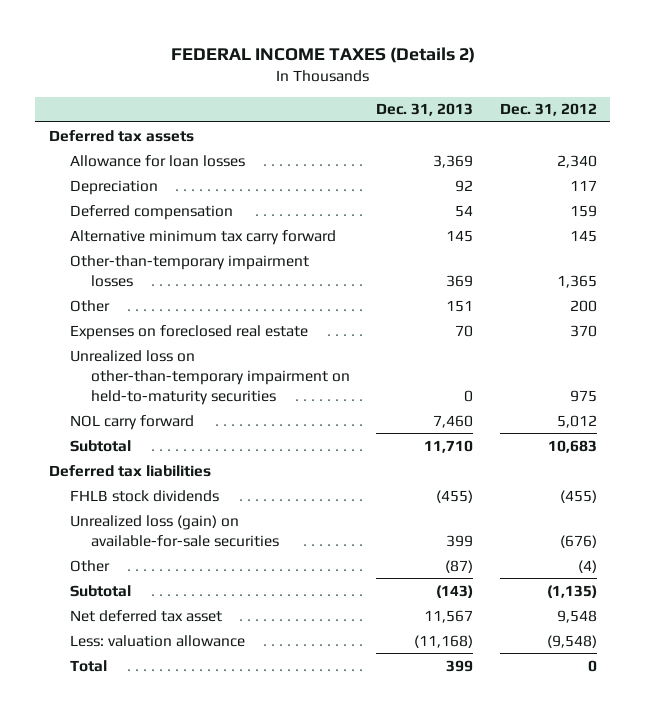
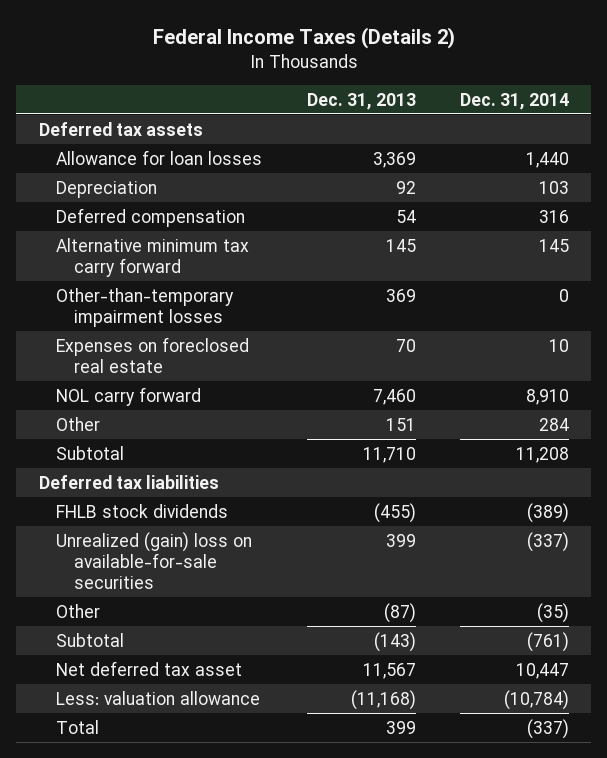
[170,46,475,63] FEDERAL INCOME TAXES (Details 2) -> [152,26,455,49] Federal Income Taxes (Details 2)
[499,103,597,117] Dec. 31, 2012 -> none
none -> [459,92,569,110] Dec. 31, 2014
[69,349,350,405] Unrealized loss on other-than-temporary impairment on held-to-maturity securities -> none
[69,299,110,312] Other -> [56,416,101,431] Other
[69,514,279,547] Unrealized loss (gain) on available-for-sale securities -> [56,531,253,589] Unrealized (gain) loss on available-for-sale securities

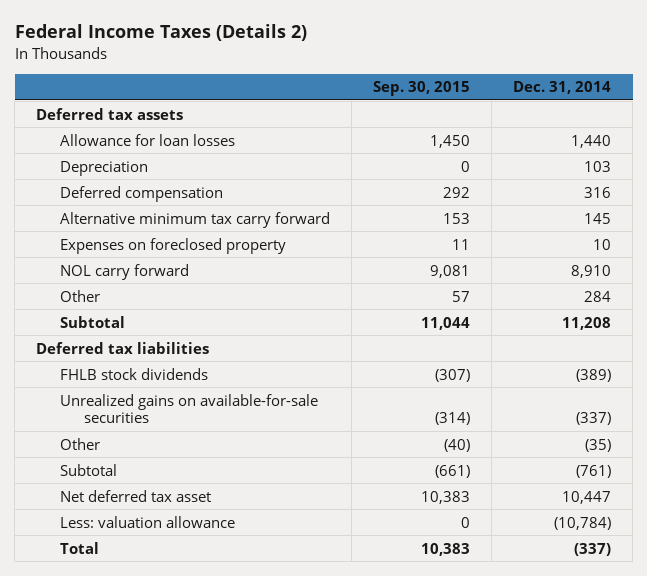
[306,92,416,110] Dec. 31, 2013 -> none
none -> [373,81,471,97] Sep. 30, 2015
[56,287,235,327] Other-than-temporary impairment losses -> none
[56,336,250,373] Expenses on foreclosed real estate -> [60,237,287,254] Expenses on foreclosed property
[56,531,253,589] Unrealized (gain) loss on available-for-sale securities -> [60,393,319,424] Unrealized gains on available-for-sale securities

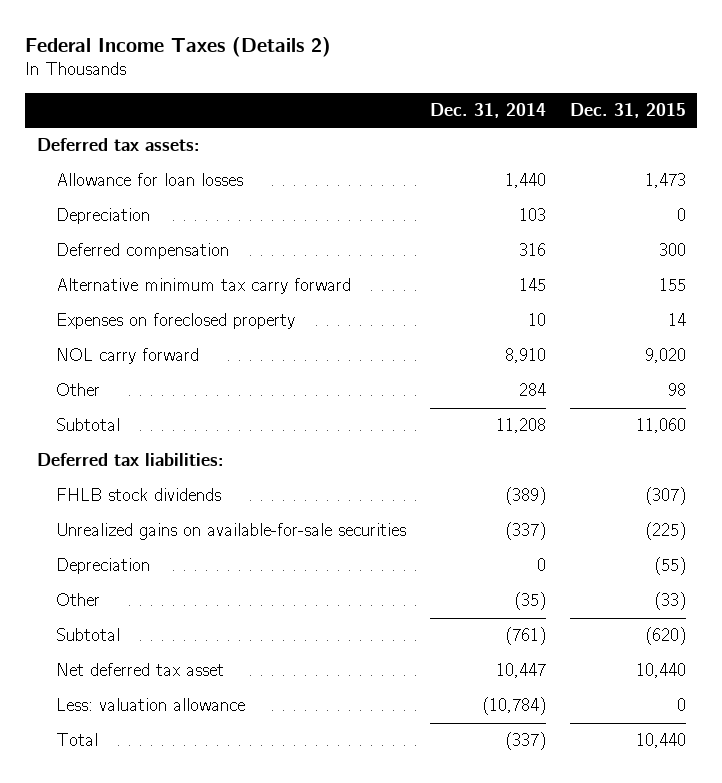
[373,81,471,97] Sep. 30, 2015 -> none
none -> [569,102,686,118] Dec. 31, 2015
[36,107,184,120] Deferred tax assets -> [36,138,200,152] Deferred tax assets:
[36,341,210,354] Deferred tax liabilities -> [36,453,224,467] Deferred tax liabilities:
none -> [56,558,151,575] Depreciation

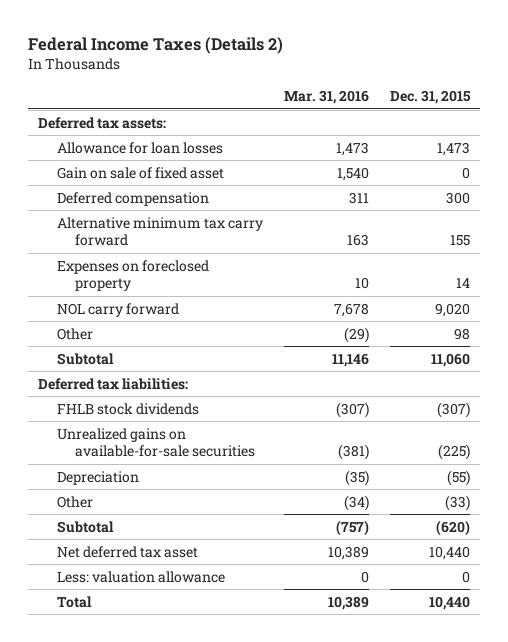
[429,102,546,118] Dec. 31, 2014 -> none
none -> [283,89,369,104] Mar. 31, 2016
[56,208,151,225] Depreciation -> none
none -> [56,166,224,179] Gain on sale of fixed asset

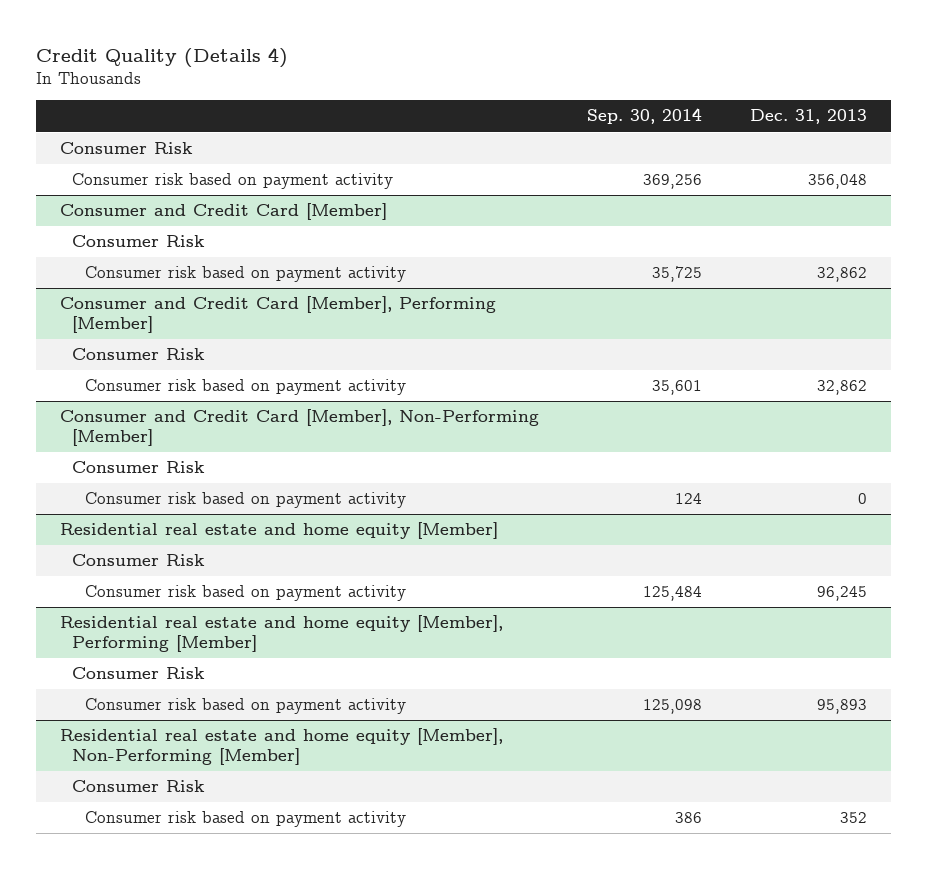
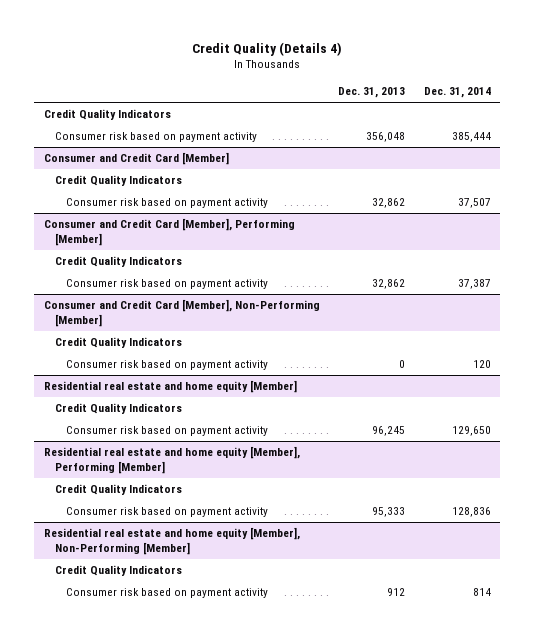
[586,108,702,125] Sep. 30, 2014 -> none
none -> [423,87,491,99] Dec. 31, 2014
[60,142,194,155] Consumer Risk -> none
none -> [43,109,171,121] Credit Quality Indicators
[72,235,206,248] Consumer Risk -> none
none -> [55,175,183,187] Credit Quality Indicators
[72,348,206,361] Consumer Risk -> none
none -> [55,256,183,268] Credit Quality Indicators
[72,461,206,474] Consumer Risk -> none
none -> [55,337,183,349] Credit Quality Indicators
[72,554,206,567] Consumer Risk -> none
none -> [55,403,183,415] Credit Quality Indicators
[72,667,206,680] Consumer Risk -> none
none -> [55,484,183,496] Credit Quality Indicators
[816,699,867,715] 95,893 -> [372,507,406,518] 95,333
[72,780,206,793] Consumer Risk -> none
none -> [55,565,183,577] Credit Quality Indicators
[839,812,867,824] 352 -> [387,588,406,597] 912

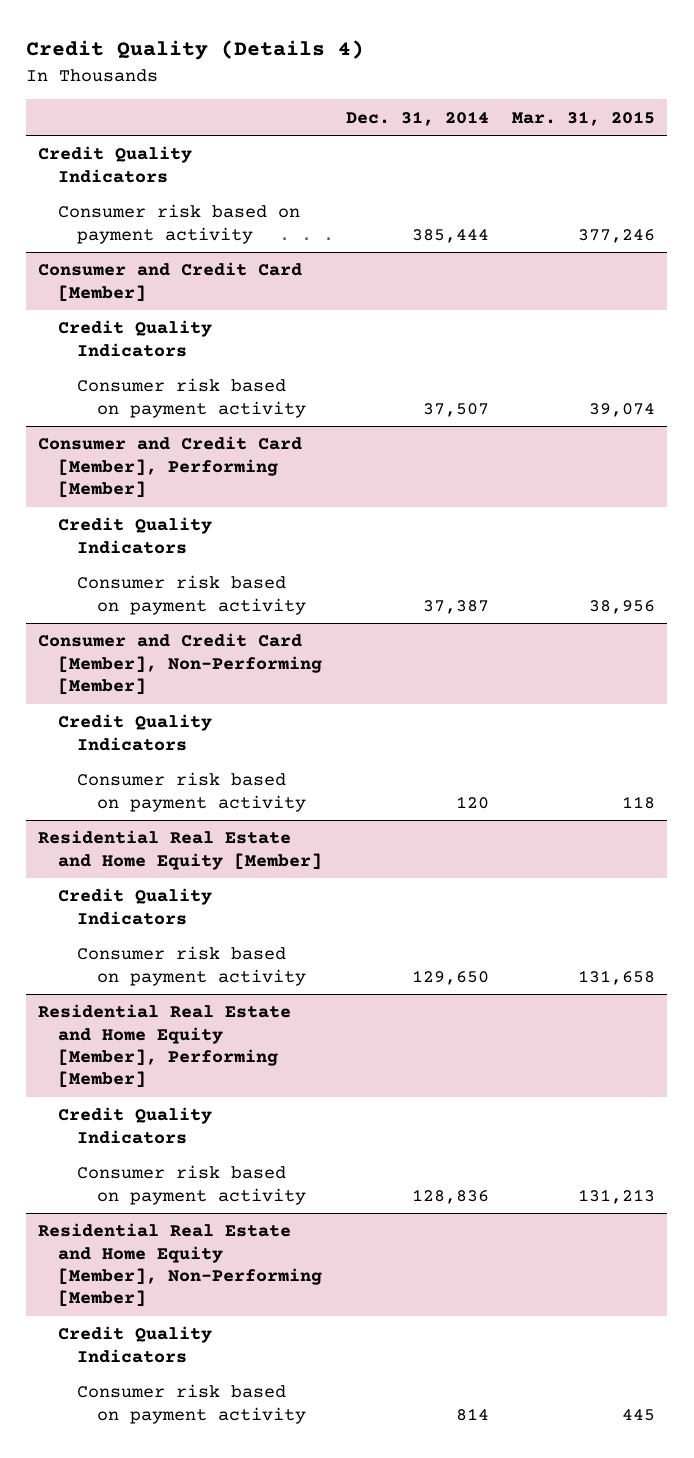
[338,87,406,99] Dec. 31, 2013 -> none
none -> [512,110,656,126] Mar. 31, 2015
[43,380,297,394] Residential real estate and home equity [Member] -> [38,830,322,870] Residential Real Estate and Home Equity [Member]
[43,446,300,475] Residential real estate and home equity [Member], Performing [Member] -> [38,1004,292,1089] Residential Real Estate and Home Equity [Member], Performing [Member]
[43,527,300,556] Residential real estate and home equity [Member], Non-Performing [Member] -> [38,1223,322,1308] Residential Real Estate and Home Equity [Member], Non-Performing [Member]

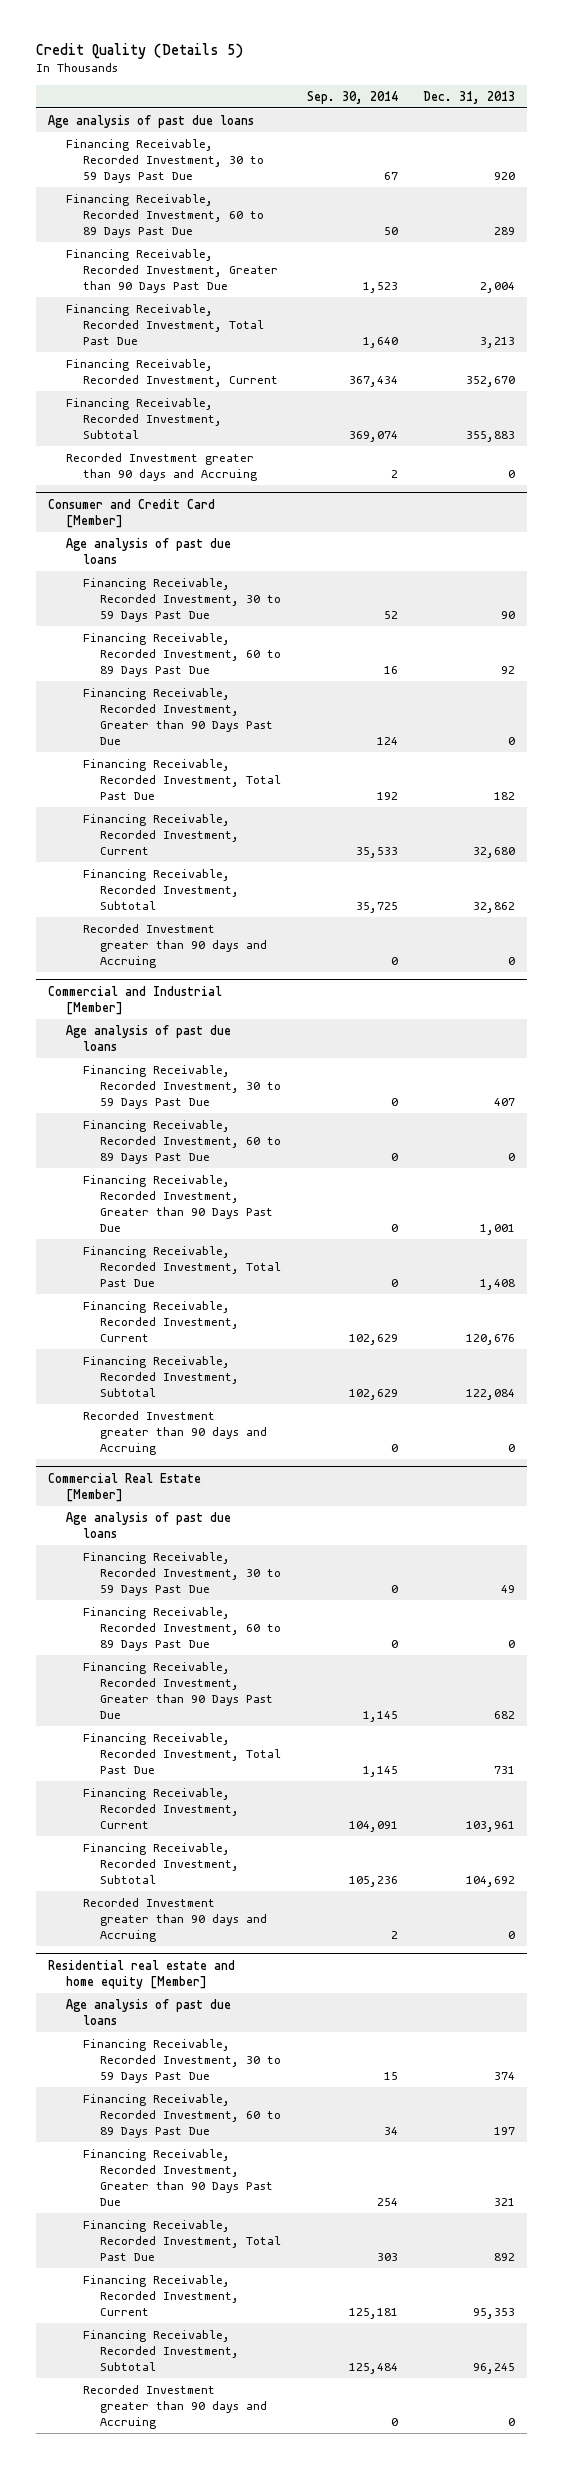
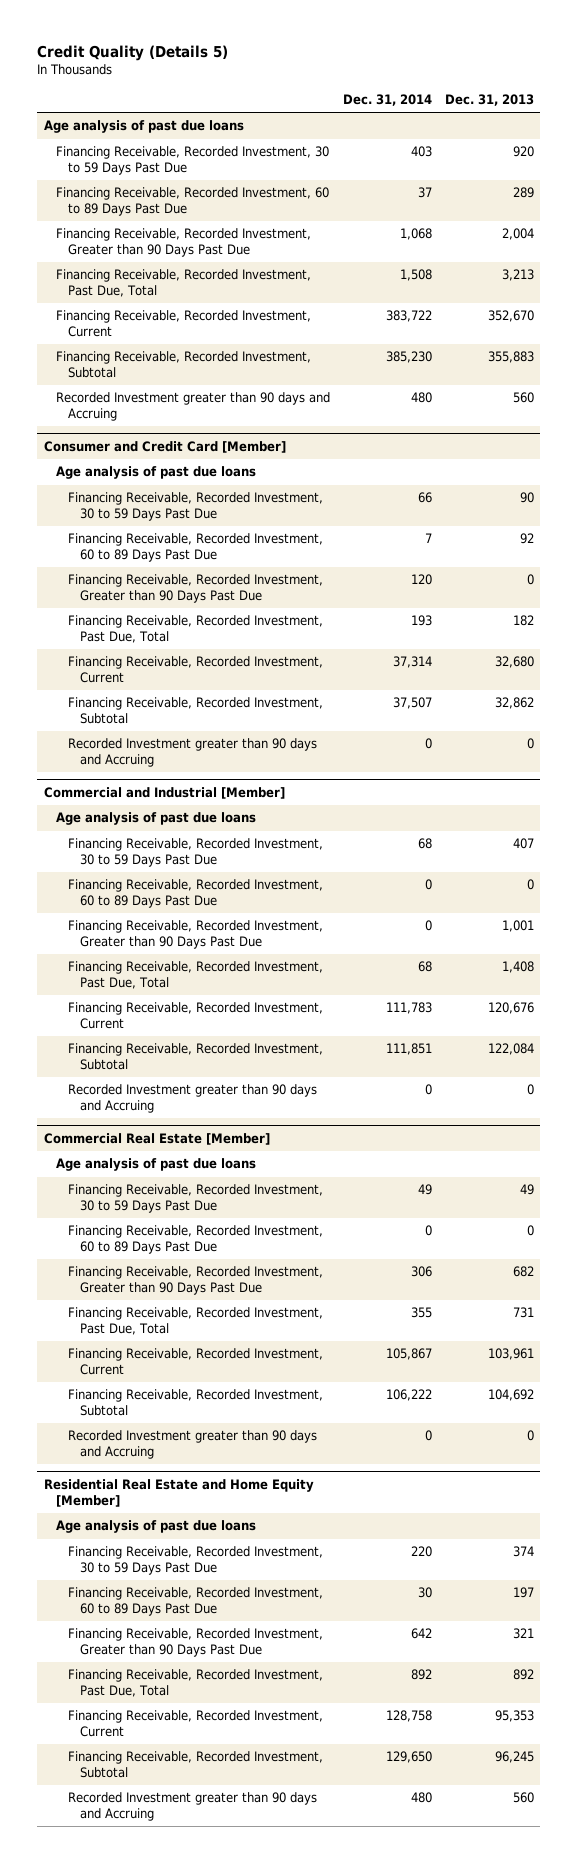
[306,90,398,104] Sep. 30, 2014 -> none
none -> [342,94,432,107] Dec. 31, 2014
[65,303,265,345] Financing Receivable, Recorded Investment, Total Past Due -> [55,269,311,298] Financing Receivable, Recorded Investment, Past Due, Total
[507,469,515,478] 0 -> [512,392,534,404] 560
[83,758,282,800] Financing Receivable, Recorded Investment, Total Past Due -> [67,615,323,644] Financing Receivable, Recorded Investment, Past Due, Total
[83,1245,282,1287] Financing Receivable, Recorded Investment, Total Past Due -> [67,961,323,990] Financing Receivable, Recorded Investment, Past Due, Total
[83,1732,282,1774] Financing Receivable, Recorded Investment, Total Past Due -> [67,1307,323,1336] Financing Receivable, Recorded Investment, Past Due, Total
[48,1959,236,1989] Residential real estate and home equity [Member] -> [43,1479,314,1508] Residential Real Estate and Home Equity [Member]
[83,2219,282,2261] Financing Receivable, Recorded Investment, Total Past Due -> [67,1669,323,1698] Financing Receivable, Recorded Investment, Past Due, Total
[507,2417,515,2426] 0 -> [512,1792,534,1804] 560

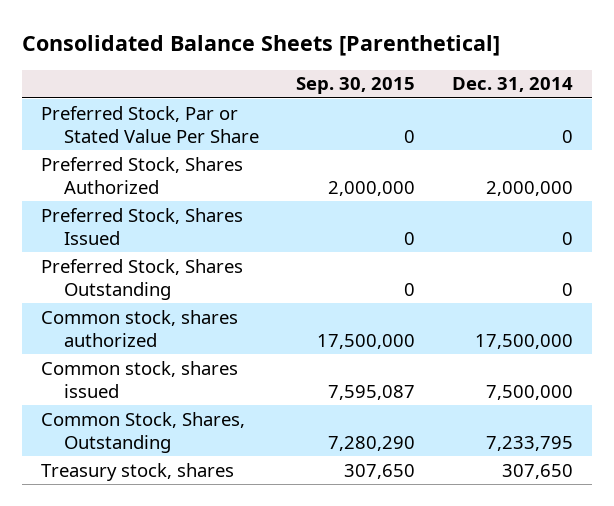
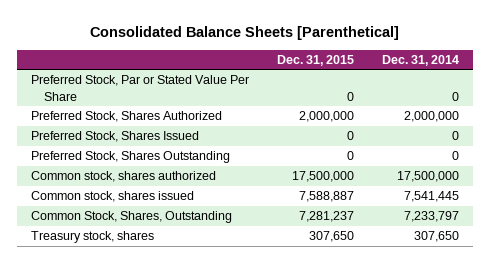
[296,77,416,95] Sep. 30, 2015 -> none
none -> [277,54,355,66] Dec. 31, 2015
[486,384,574,400] 7,500,000 -> [404,191,460,203] 7,541,445
[486,435,574,451] 7,233,795 -> [404,211,460,223] 7,233,797

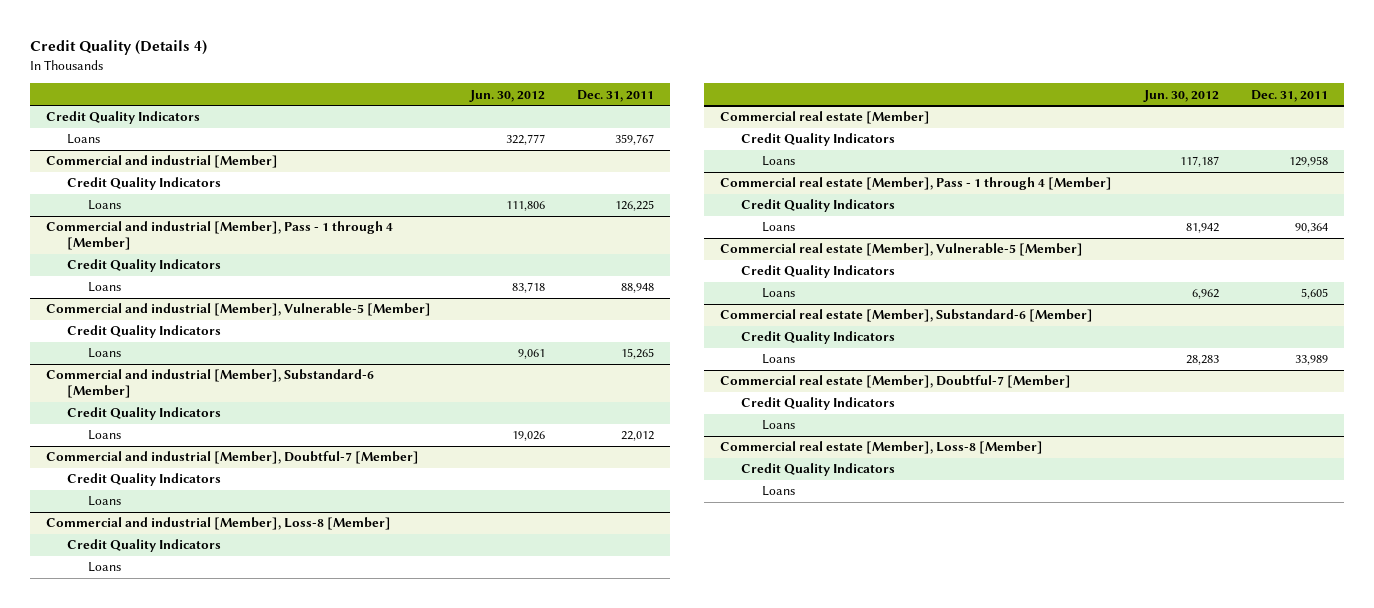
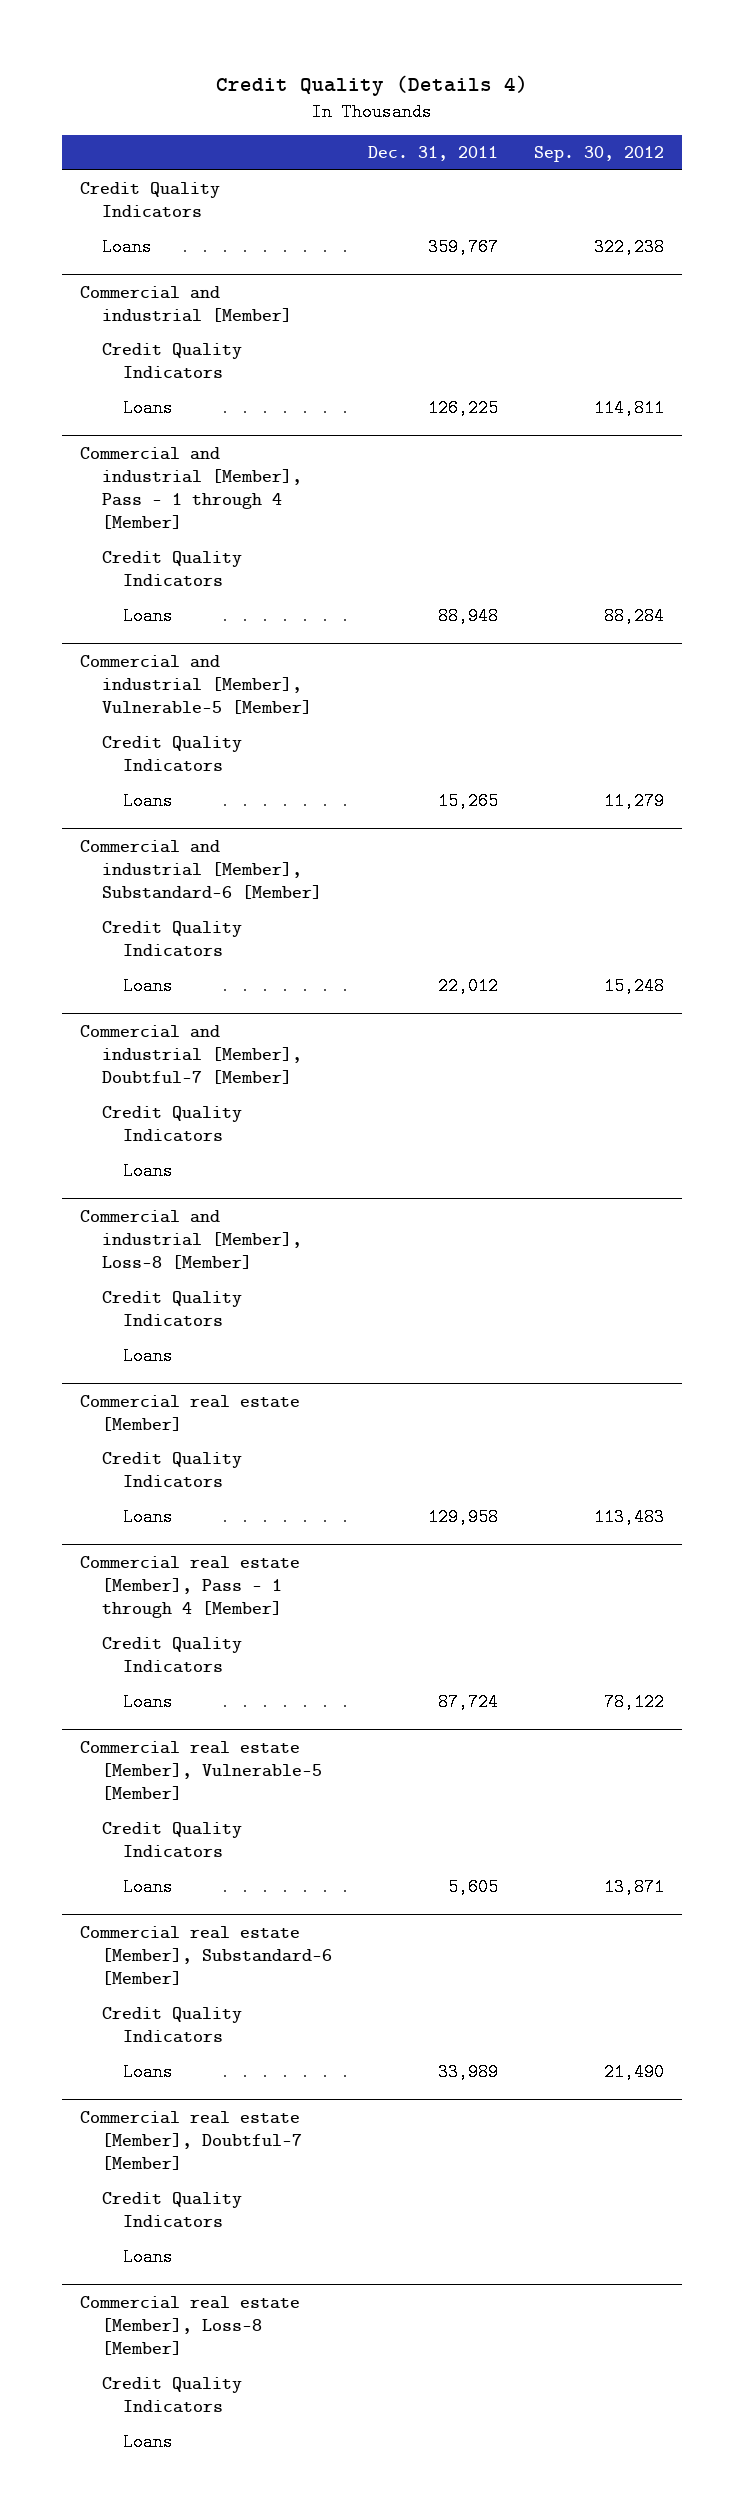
[469,89,546,102] Jun. 30, 2012 -> none
none -> [534,146,665,163] Sep. 30, 2012
[1294,223,1328,234] 90,364 -> [437,1692,498,1711] 87,724

